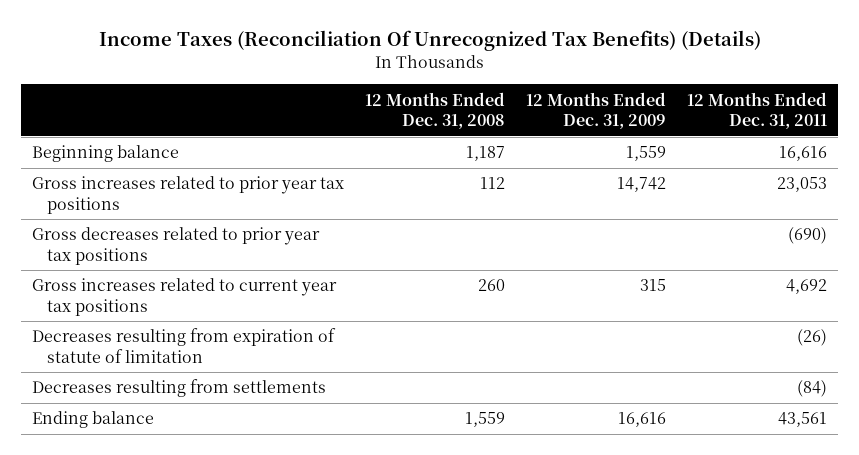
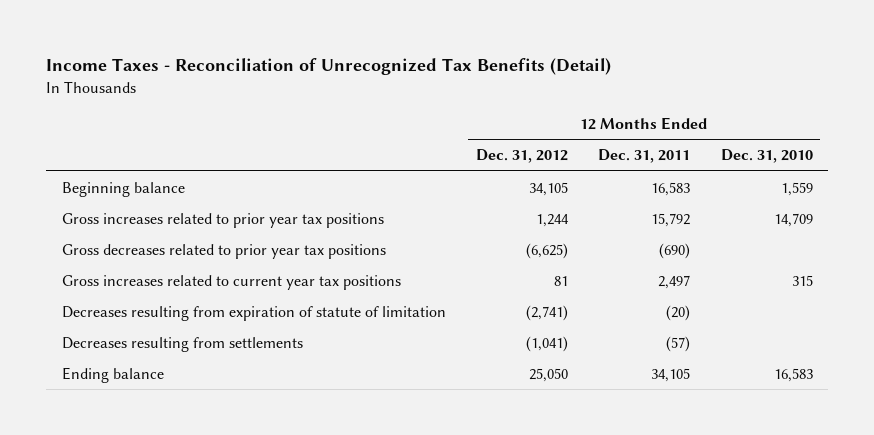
[98,30,761,52] Income Taxes (Reconciliation Of Unrecognized Tax Benefits) (Details) -> [46,58,612,76] Income Taxes - Reconciliation of Unrecognized Tax Benefits (Detail)
[364,91,505,130] 12 Months Ended Dec. 31, 2008 -> none
[526,91,667,130] 12 Months Ended Dec. 31, 2009 -> none
none -> [475,149,568,164] Dec. 31, 2012
none -> [720,149,813,164] Dec. 31, 2010
[779,146,828,162] 16,616 -> [651,181,691,196] 16,583
[777,177,828,193] 23,053 -> [651,212,691,227] 15,792
[786,279,828,295] 4,692 -> [658,274,691,289] 2,497
[797,329,828,347] (26) -> [666,304,691,321] (20)
[797,380,828,398] (84) -> [666,335,691,352] (57)
[778,412,828,428] 43,561 -> [651,367,691,382] 34,105

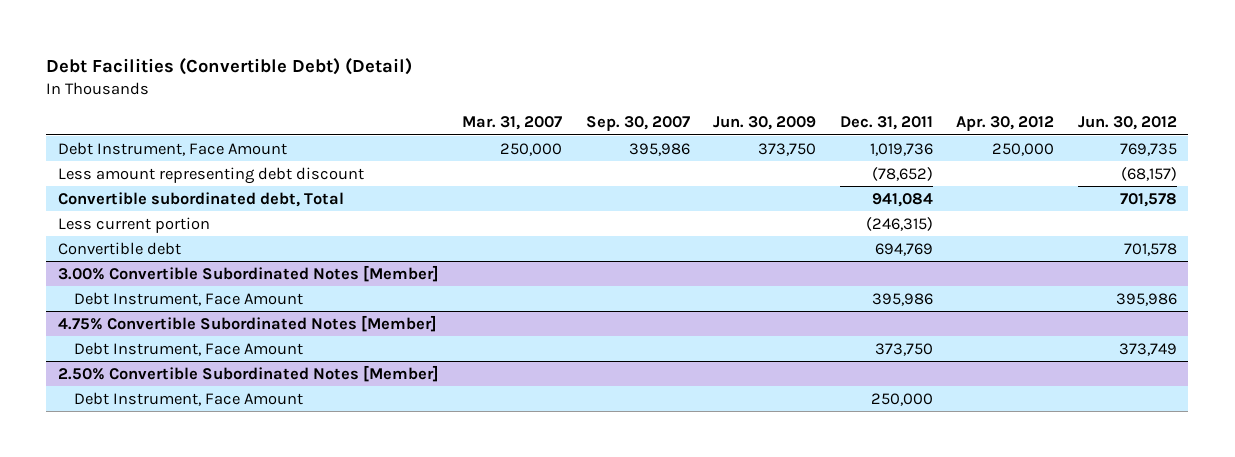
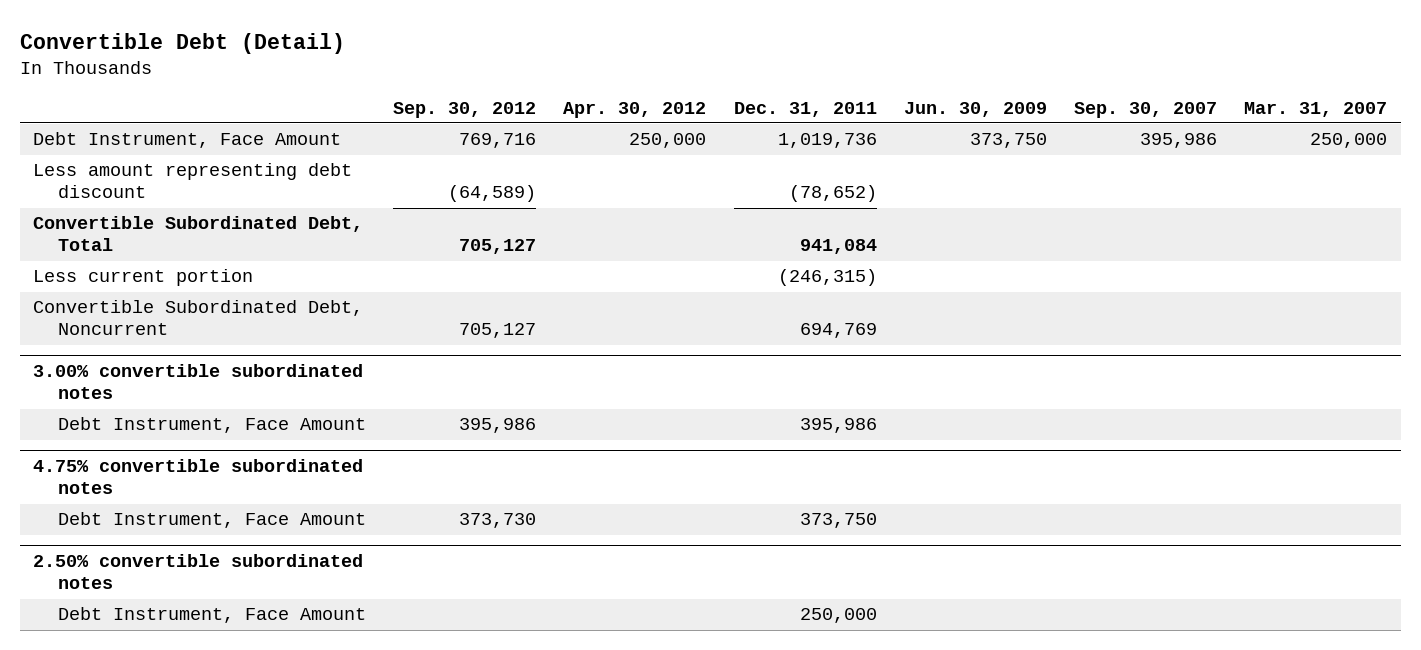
[46,57,413,75] Debt Facilities (Convertible Debt) (Detail) -> [19,32,345,54] Convertible Debt (Detail)
[1077,116,1177,131] Jun. 30, 2012 -> none
none -> [393,101,537,118] Sep. 30, 2012
[58,191,345,207] Convertible subordinated debt, Total -> [33,216,364,252] Convertible Subordinated Debt, Total
[58,241,182,255] Convertible debt -> [33,300,364,336] Convertible Subordinated Debt, Noncurrent
[58,264,440,282] 3.00% Convertible Subordinated Notes [Member] -> [33,364,364,400] 3.00% convertible subordinated notes
[58,314,438,332] 4.75% Convertible Subordinated Notes [Member] -> [33,459,364,495] 4.75% convertible subordinated notes
[58,364,440,382] 2.50% Convertible Subordinated Notes [Member] -> [33,554,364,590] 2.50% convertible subordinated notes

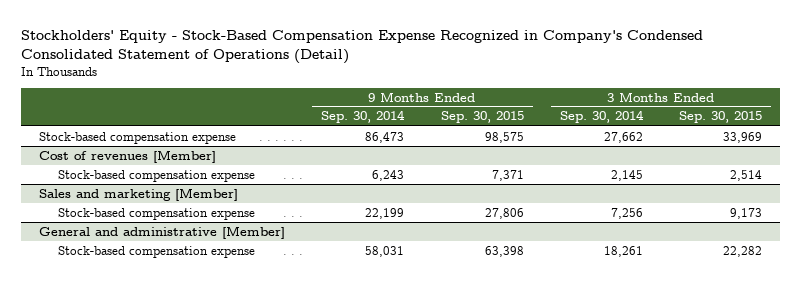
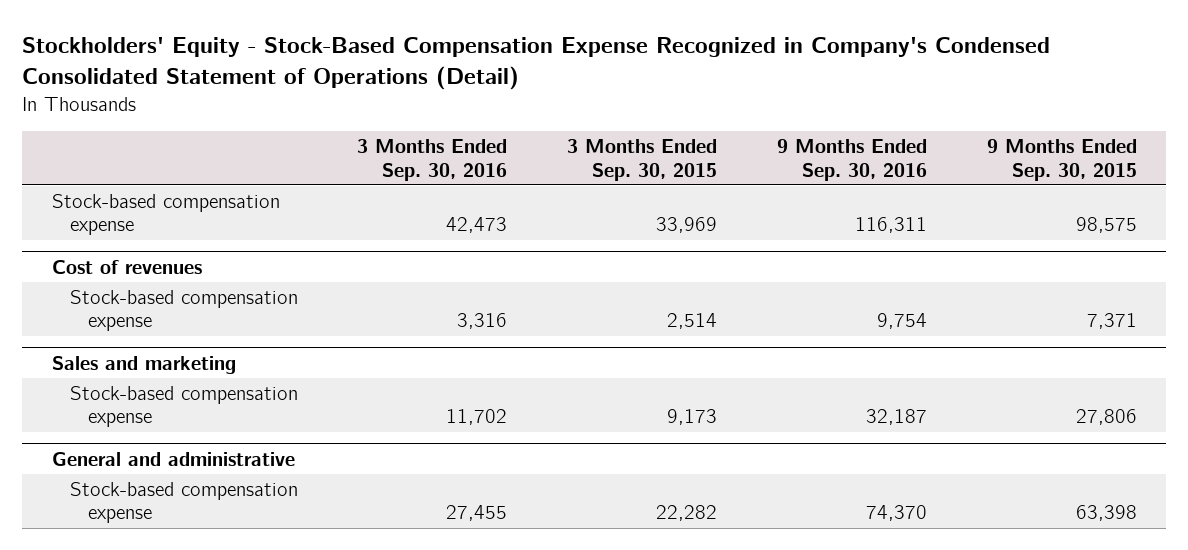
[321,110,406,124] Sep. 30, 2014 -> none
[559,110,644,124] Sep. 30, 2014 -> none
none -> [357,139,508,181] 3 Months Ended Sep. 30, 2016
none -> [776,139,927,181] 9 Months Ended Sep. 30, 2016
[39,149,217,163] Cost of revenues [Member] -> [51,259,202,274] Cost of revenues
[39,187,239,201] Sales and marketing [Member] -> [51,355,236,374] Sales and marketing
[39,225,286,239] General and administrative [Member] -> [51,451,295,466] General and administrative

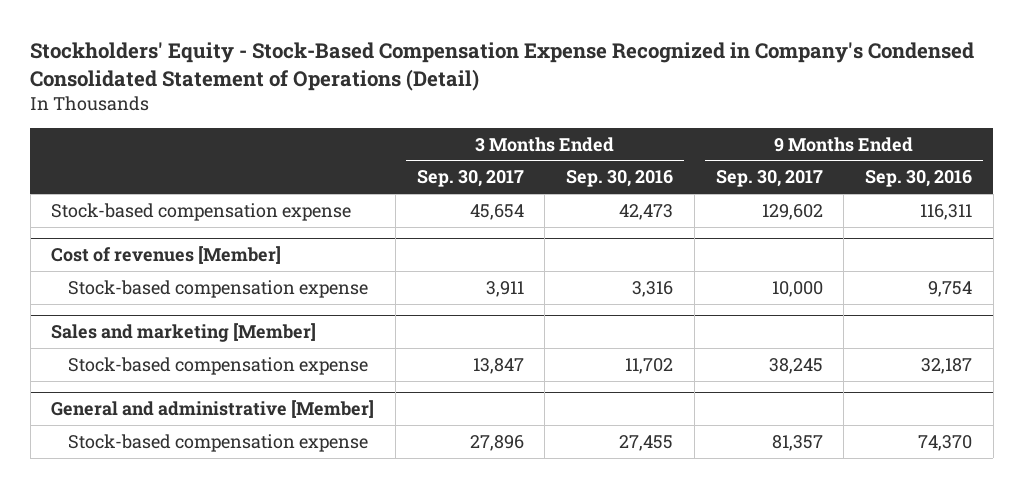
[567,139,718,181] 3 Months Ended Sep. 30, 2015 -> none
[986,139,1137,181] 9 Months Ended Sep. 30, 2015 -> none
none -> [416,170,524,188] Sep. 30, 2017
none -> [715,170,823,188] Sep. 30, 2017
[51,259,202,274] Cost of revenues -> [51,246,282,265] Cost of revenues [Member]
[51,355,236,374] Sales and marketing -> [51,323,317,343] Sales and marketing [Member]
[51,451,295,466] General and administrative -> [51,400,375,419] General and administrative [Member]

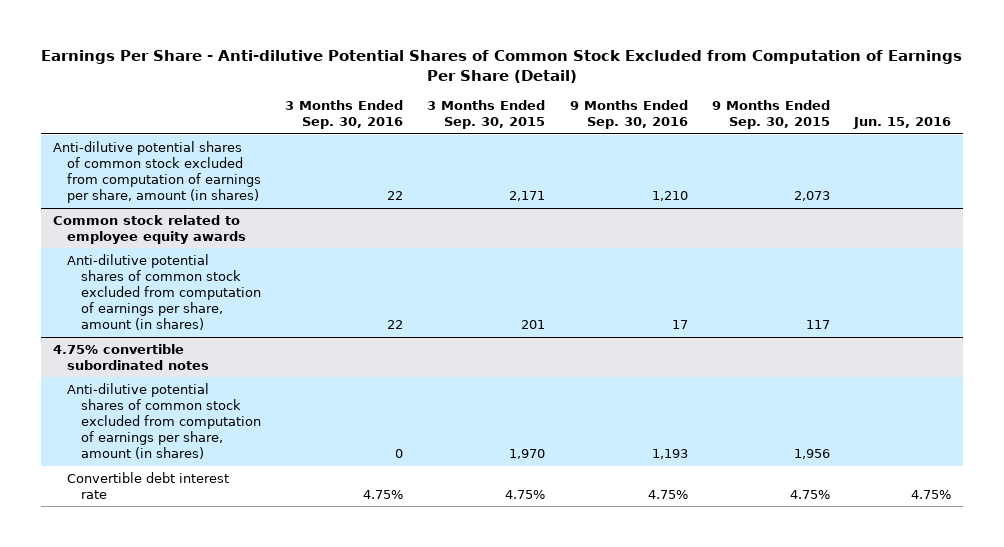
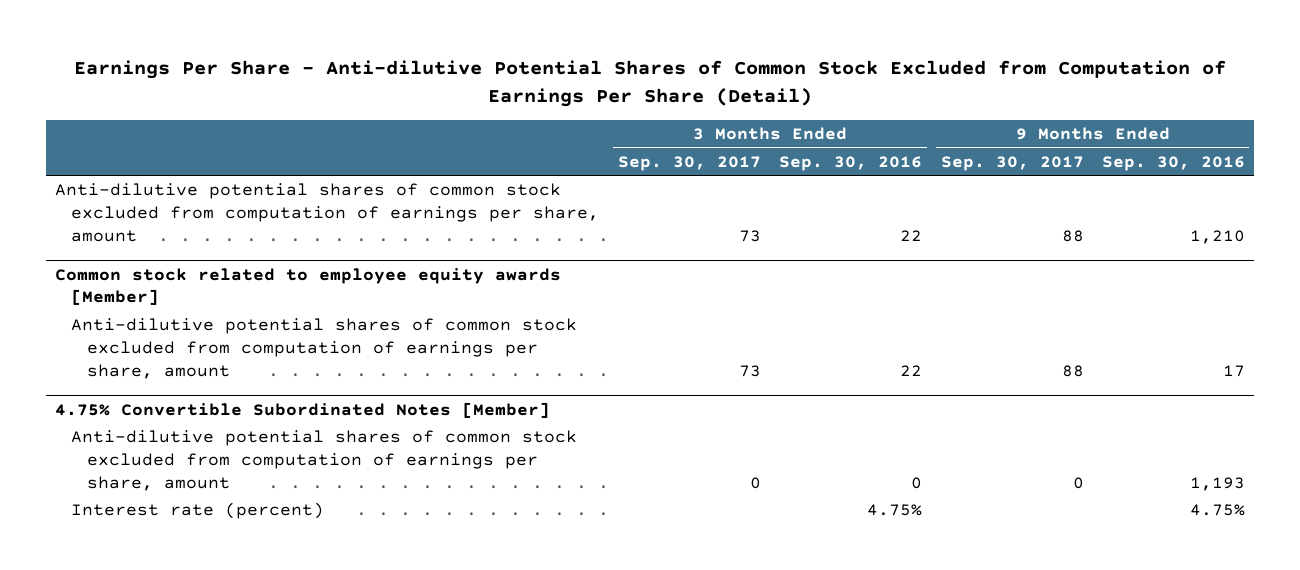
[427,99,546,130] 3 Months Ended Sep. 30, 2015 -> none
[711,99,830,130] 9 Months Ended Sep. 30, 2015 -> none
[852,117,951,130] Jun. 15, 2016 -> none
none -> [617,155,761,171] Sep. 30, 2017
none -> [940,155,1084,171] Sep. 30, 2017
[53,140,261,204] Anti-dilutive potential shares of common stock excluded from computation of earnings per share, amount (in shares) -> [55,183,600,242] Anti-dilutive potential shares of common stock excluded from computation of earnings per share, amount
[53,214,246,244] Common stock related to employee equity awards -> [55,267,562,306] Common stock related to employee equity awards [Member]
[66,253,261,331] Anti-dilutive potential shares of common stock excluded from computation of earnings per share, amount (in shares) -> [71,318,578,379] Anti-dilutive potential shares of common stock excluded from computation of earnings per share, amount
[53,343,209,370] 4.75% convertible subordinated notes -> [55,401,551,418] 4.75% Convertible Subordinated Notes [Member]
[66,382,261,460] Anti-dilutive potential shares of common stock excluded from computation of earnings per share, amount (in shares) -> [71,430,578,491] Anti-dilutive potential shares of common stock excluded from computation of earnings per share, amount
[66,471,229,499] Convertible debt interest rate -> [71,502,325,520] Interest rate (percent)

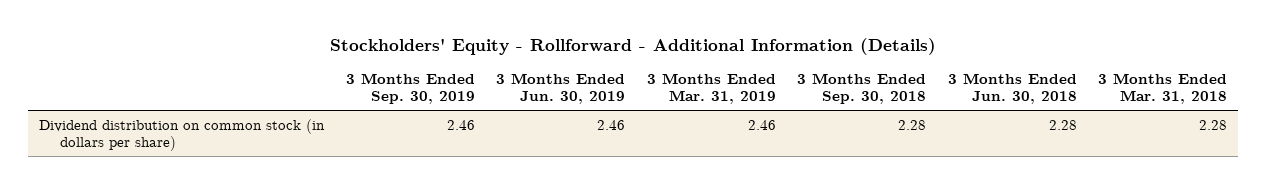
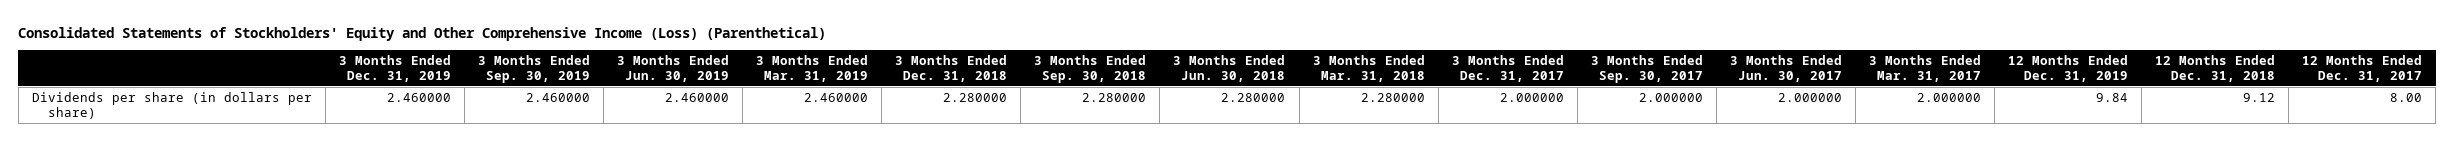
[330,37,937,55] Stockholders' Equity - Rollforward - Additional Information (Details) -> [18,26,827,41] Consolidated Statements of Stockholders' Equity and Other Comprehensive Income (Loss) (Parenthetical)
none -> [338,54,451,82] 3 Months Ended Dec. 31, 2019
none -> [895,54,1008,82] 3 Months Ended Dec. 31, 2018
none -> [1451,54,1564,82] 3 Months Ended Dec. 31, 2017
none -> [1590,54,1703,83] 3 Months Ended Sep. 30, 2017
none -> [1729,54,1842,82] 3 Months Ended Jun. 30, 2017
none -> [1868,54,1981,82] 3 Months Ended Mar. 31, 2017
none -> [2008,54,2129,82] 12 Months Ended Dec. 31, 2019
none -> [2155,54,2276,82] 12 Months Ended Dec. 31, 2018
none -> [2302,54,2423,82] 12 Months Ended Dec. 31, 2017
[39,118,326,152] Dividend distribution on common stock (in dollars per share) -> [31,91,312,119] Dividends per share (in dollars per share)
[446,119,475,130] 2.46 -> [526,92,591,102] 2.460000
[597,119,626,130] 2.46 -> [665,92,730,102] 2.460000
[747,119,776,130] 2.46 -> [804,92,869,102] 2.460000
[898,119,927,130] 2.28 -> [1082,92,1147,102] 2.280000
[1048,119,1077,130] 2.28 -> [1221,92,1286,102] 2.280000
[1198,119,1227,130] 2.28 -> [1360,92,1425,102] 2.280000

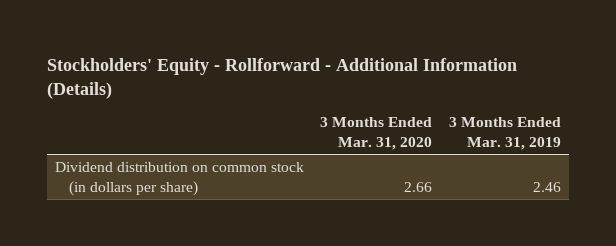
[18,26,827,41] Consolidated Statements of Stockholders' Equity and Other Comprehensive Income (Loss) (Parenthetical) -> [46,57,517,99] Stockholders' Equity - Rollforward - Additional Information (Details)
[338,54,451,82] 3 Months Ended Dec. 31, 2019 -> none
[478,54,591,83] 3 Months Ended Sep. 30, 2019 -> none
[617,54,730,82] 3 Months Ended Jun. 30, 2019 -> none
[895,54,1008,82] 3 Months Ended Dec. 31, 2018 -> none
[1034,54,1147,83] 3 Months Ended Sep. 30, 2018 -> none
[1173,54,1286,82] 3 Months Ended Jun. 30, 2018 -> none
[1312,54,1425,82] 3 Months Ended Mar. 31, 2018 -> none
[1451,54,1564,82] 3 Months Ended Dec. 31, 2017 -> none
[1590,54,1703,83] 3 Months Ended Sep. 30, 2017 -> none
[1729,54,1842,82] 3 Months Ended Jun. 30, 2017 -> none
[1868,54,1981,82] 3 Months Ended Mar. 31, 2017 -> none
[2008,54,2129,82] 12 Months Ended Dec. 31, 2019 -> none
[2155,54,2276,82] 12 Months Ended Dec. 31, 2018 -> none
[2302,54,2423,82] 12 Months Ended Dec. 31, 2017 -> none
none -> [320,117,433,151] 3 Months Ended Mar. 31, 2020
[31,91,312,119] Dividends per share (in dollars per share) -> [55,162,305,196] Dividend distribution on common stock (in dollars per share)
[804,92,869,102] 2.460000 -> [532,181,561,192] 2.46

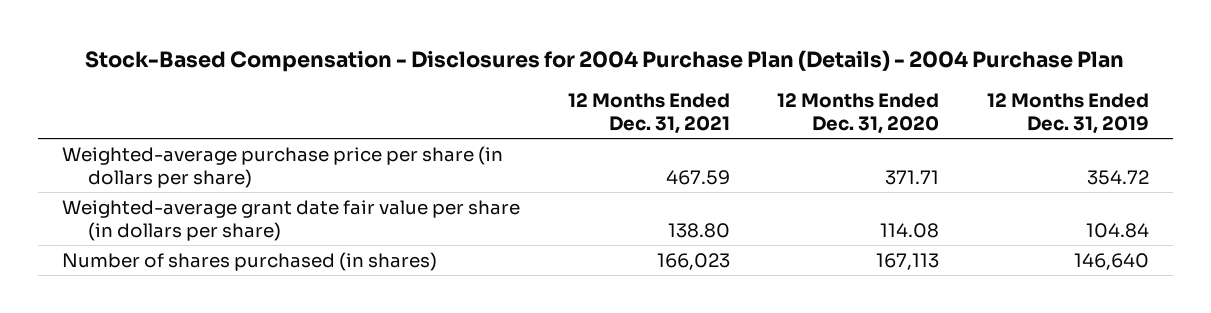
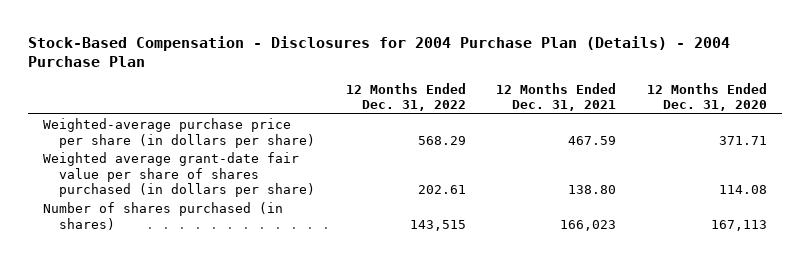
[987,92,1150,135] 12 Months Ended Dec. 31, 2019 -> none
none -> [345,82,466,112] 12 Months Ended Dec. 31, 2022
[61,199,520,242] Weighted-average grant date fair value per share (in dollars per share) -> [43,152,315,198] Weighted average grant-date fair value per share of shares purchased (in dollars per share)

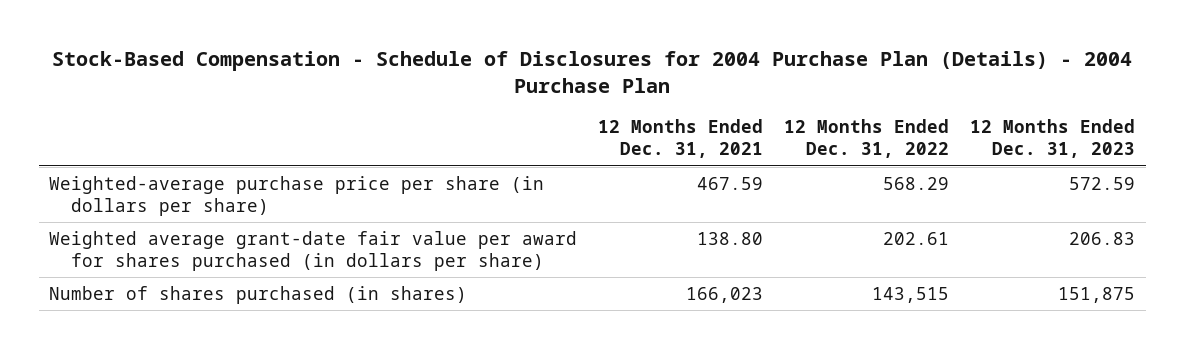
[28,35,731,67] Stock-Based Compensation - Disclosures for 2004 Purchase Plan (Details) - 2004 Purchase Plan -> [52,50,1133,93] Stock-Based Compensation - Schedule of Disclosures for 2004 Purchase Plan (Details) - 2004 Purchase Plan
[647,82,768,112] 12 Months Ended Dec. 31, 2020 -> none
none -> [970,119,1136,158] 12 Months Ended Dec. 31, 2023
[43,152,315,198] Weighted average grant-date fair value per share of shares purchased (in dollars per share) -> [49,230,578,271] Weighted average grant-date fair value per award for shares purchased (in dollars per share)

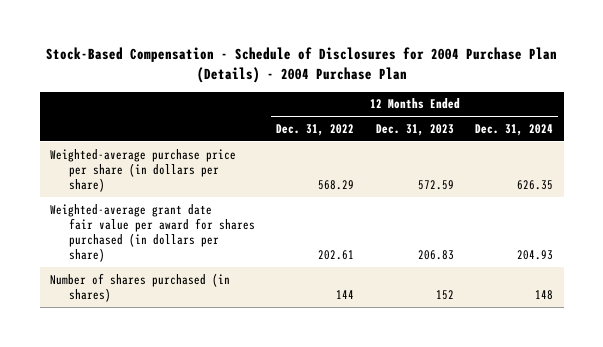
[598,119,764,158] 12 Months Ended Dec. 31, 2021 -> none
none -> [475,124,554,137] Dec. 31, 2024
[49,230,578,271] Weighted average grant-date fair value per award for shares purchased (in dollars per share) -> [50,203,255,263] Weighted-average grant date fair value per award for shares purchased (in dollars per share)
[872,286,950,303] 143,515 -> [336,289,355,299] 144
[1058,286,1136,303] 151,875 -> [435,289,454,300] 152

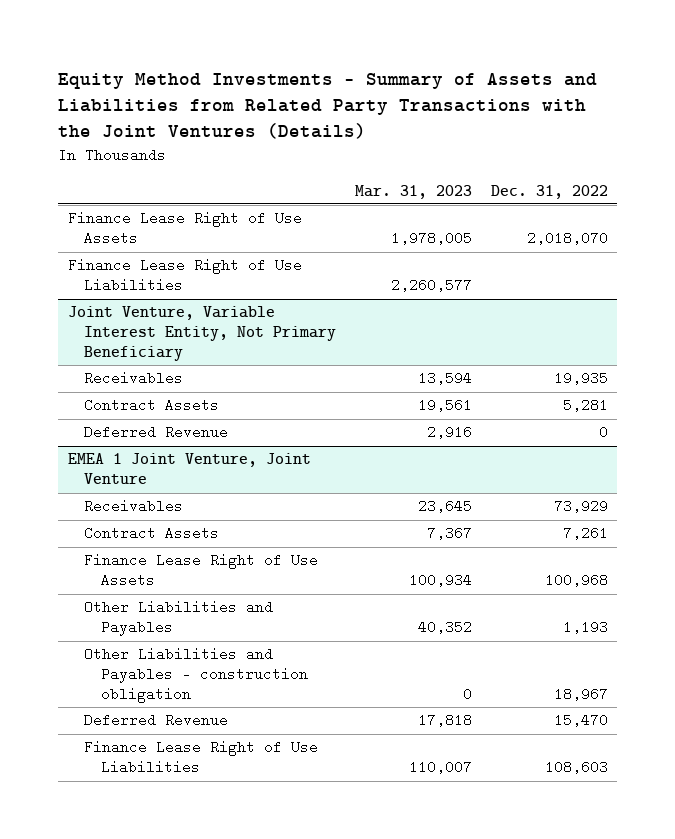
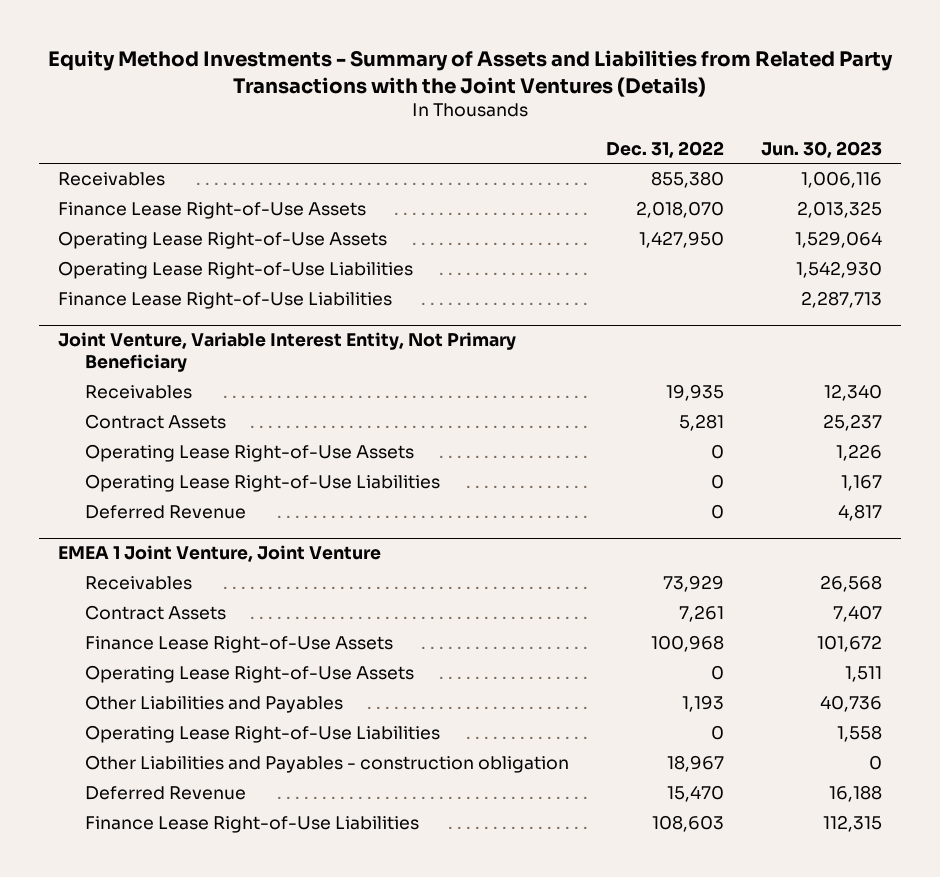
[354,184,472,199] Mar. 31, 2023 -> none
none -> [761,140,883,158] Jun. 30, 2023
none -> [57,172,165,187] Receivables
[67,211,302,246] Finance Lease Right of Use Assets -> [57,202,366,220] Finance Lease Right-of-Use Assets
none -> [57,231,387,250] Operating Lease Right-of-Use Assets
none -> [57,261,413,280] Operating Lease Right-of-Use Liabilities
[67,258,302,293] Finance Lease Right of Use Liabilities -> [57,292,392,310] Finance Lease Right-of-Use Liabilities
none -> [85,444,415,463] Operating Lease Right-of-Use Assets
none -> [85,474,441,493] Operating Lease Right-of-Use Liabilities
[84,553,319,588] Finance Lease Right of Use Assets -> [85,636,394,654] Finance Lease Right-of-Use Assets
none -> [85,665,415,684] Operating Lease Right-of-Use Assets
none -> [85,725,441,744] Operating Lease Right-of-Use Liabilities
[84,740,319,775] Finance Lease Right of Use Liabilities -> [85,816,420,834] Finance Lease Right-of-Use Liabilities

